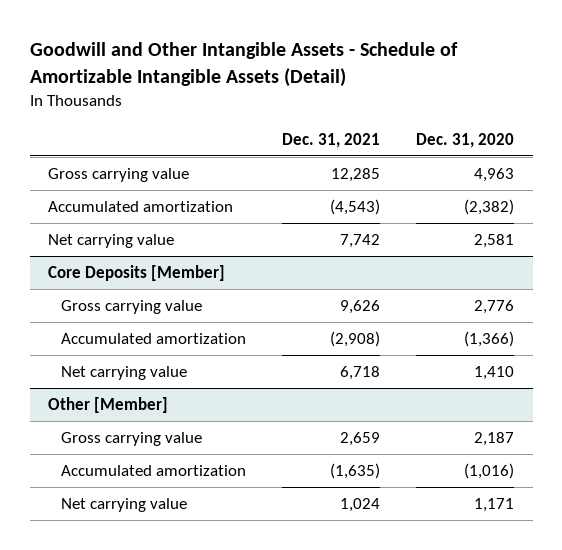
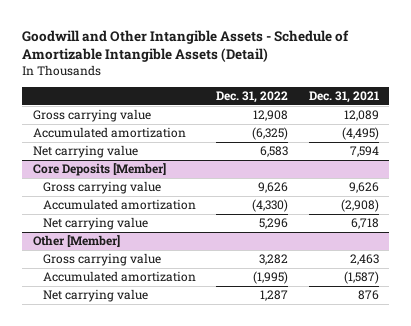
[416,132,515,148] Dec. 31, 2020 -> none
none -> [216,91,289,104] Dec. 31, 2022
[331,168,381,183] 12,285 -> [343,110,379,122] 12,089
[330,199,381,216] (4,543) -> [341,127,379,141] (4,495)
[340,234,381,249] 7,742 -> [349,146,379,158] 7,594
[340,432,381,447] 2,659 -> [349,254,379,266] 2,463
[330,463,381,480] (1,635) -> [343,271,379,285] (1,587)
[340,498,381,513] 1,024 -> [357,290,379,301] 876

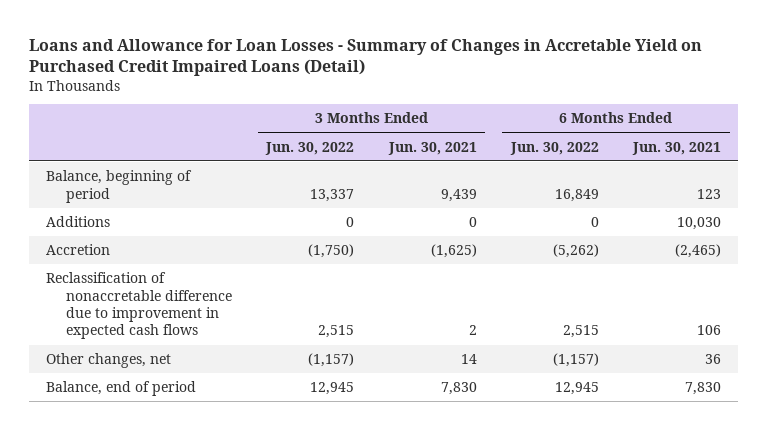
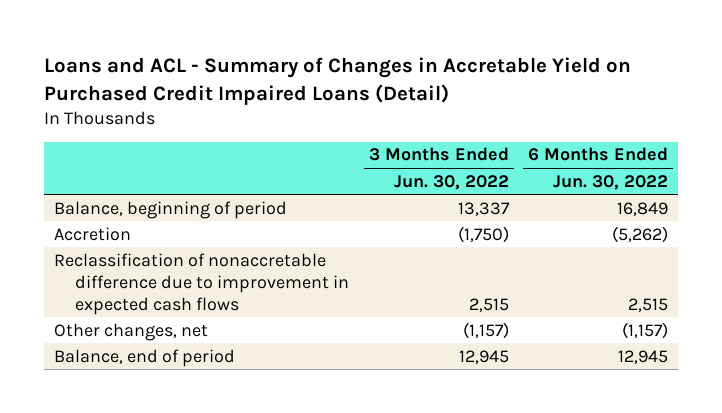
[29,38,703,76] Loans and Allowance for Loan Losses - Summary of Changes in Accretable Yield on Purchased Credit Impaired Loans (Detail) -> [44,56,632,105] Loans and ACL - Summary of Changes in Accretable Yield on Purchased Credit Impaired Loans (Detail)
[387,141,477,155] Jun. 30, 2021 -> none
[632,141,722,155] Jun. 30, 2021 -> none
[46,216,111,228] Additions -> none

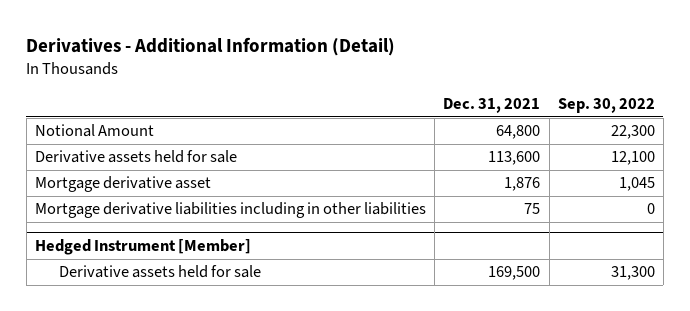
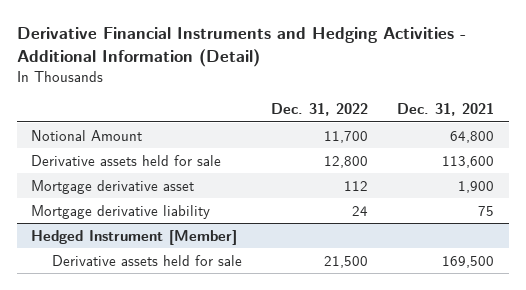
[26,36,396,56] Derivatives - Additional Information (Detail) -> [16,27,466,68] Derivative Financial Instruments and Hedging Activities - Additional Information (Detail)
[557,98,655,114] Sep. 30, 2022 -> none
none -> [271,103,369,117] Dec. 31, 2022
[504,177,541,192] 1,876 -> [458,180,495,193] 1,900
[34,202,426,219] Mortgage derivative liabilities including in other liabilities -> [31,204,211,219] Mortgage derivative liability

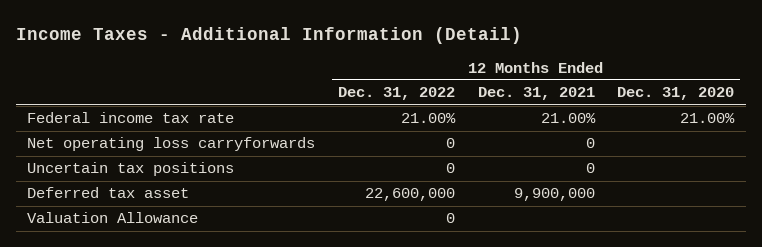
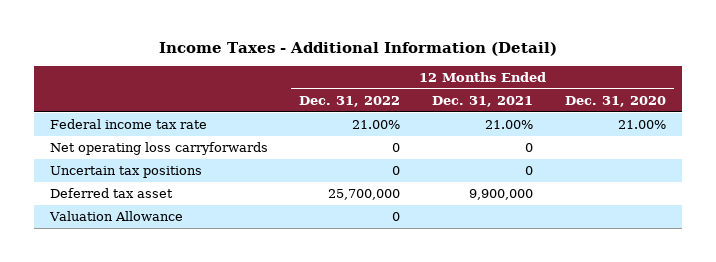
[364,188,455,202] 22,600,000 -> [328,189,401,201] 25,700,000

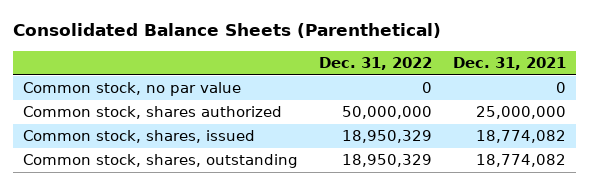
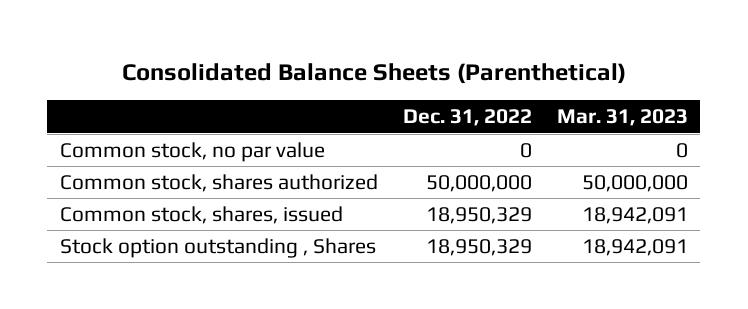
[452,57,566,71] Dec. 31, 2021 -> none
none -> [556,109,688,127] Mar. 31, 2023
[23,154,299,169] Common stock, shares, outstanding -> [59,238,376,259] Stock option outstanding , Shares

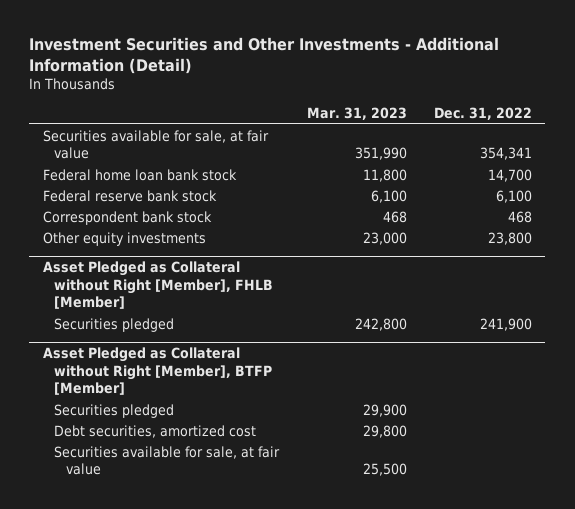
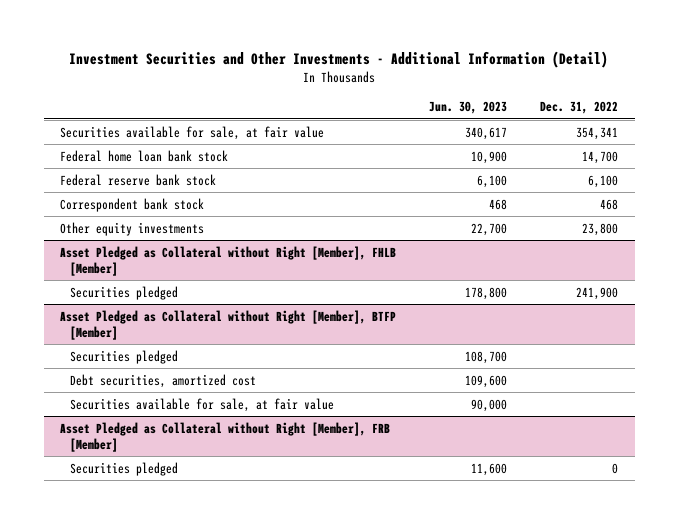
[306,106,407,120] Mar. 31, 2023 -> none
none -> [429,101,508,115] Jun. 30, 2023
none -> [60,421,391,452] Asset Pledged as Collateral without Right [Member], FRB [Member]
none -> [69,461,178,476] Securities pledged

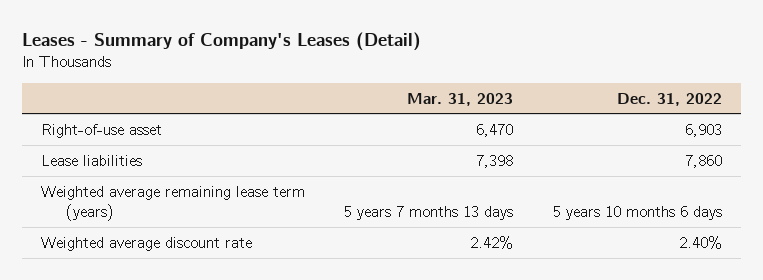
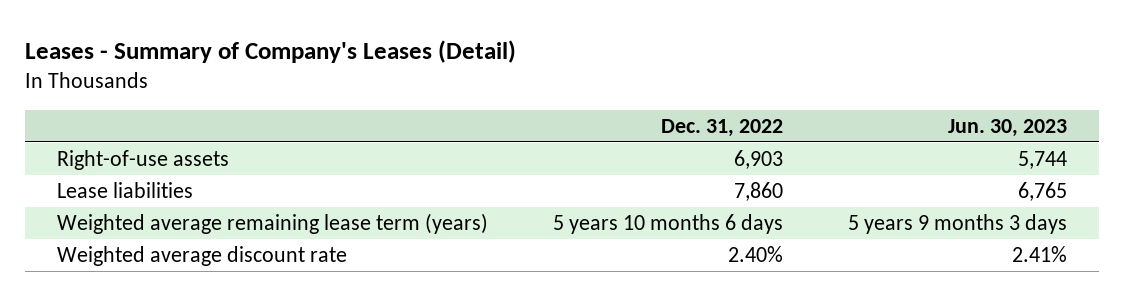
[407,92,514,106] Mar. 31, 2023 -> none
none -> [947,118,1067,137] Jun. 30, 2023
[41,123,163,138] Right-of-use asset -> [57,150,230,171] Right-of-use assets

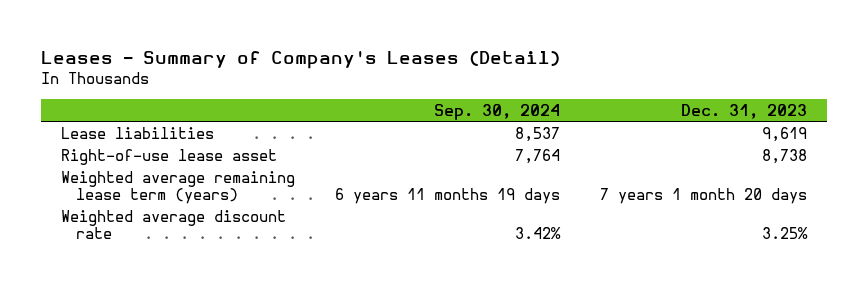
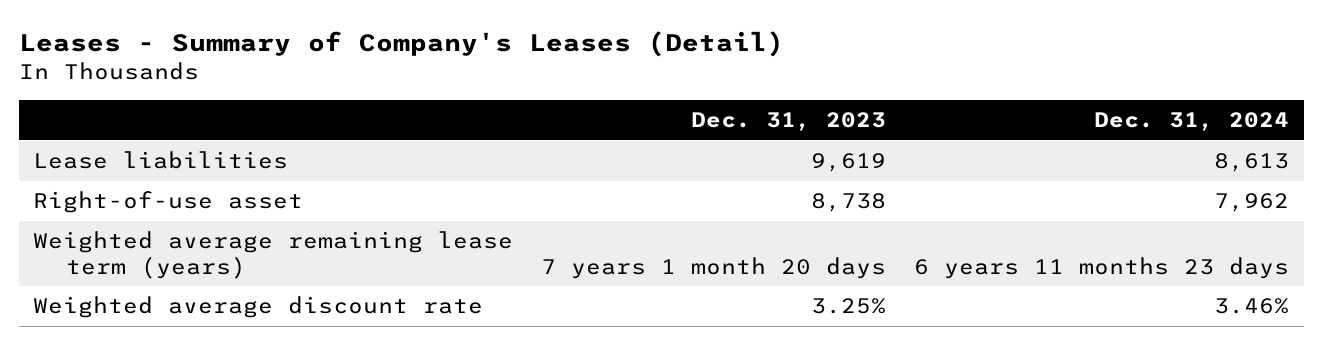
[433,103,560,120] Sep. 30, 2024 -> none
none -> [1094,112,1290,132] Dec. 31, 2024
[60,148,277,165] Right-of-use lease asset -> [32,191,303,214] Right-of-use asset

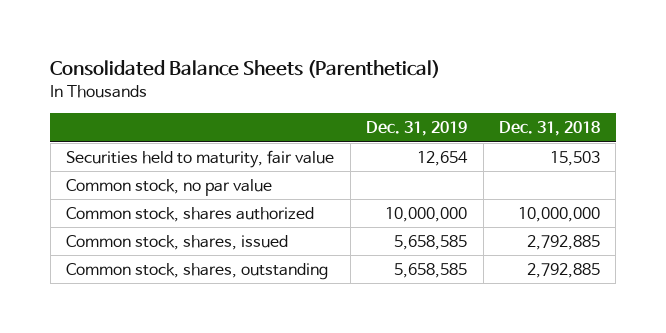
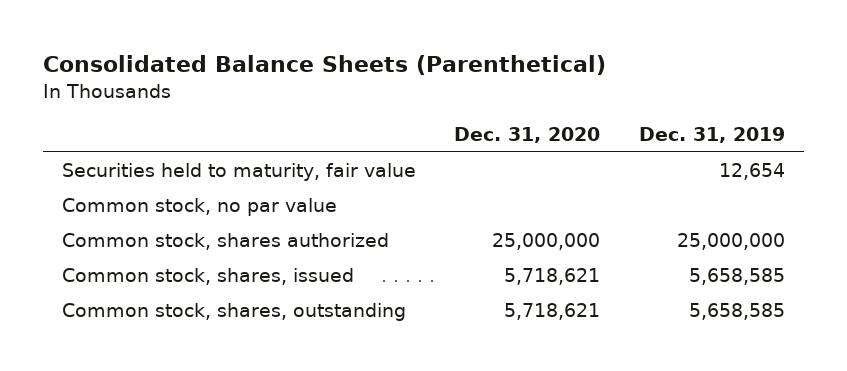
[499,121,601,137] Dec. 31, 2018 -> none
none -> [454,126,601,143] Dec. 31, 2020
[385,206,468,222] 10,000,000 -> [676,233,785,251] 25,000,000

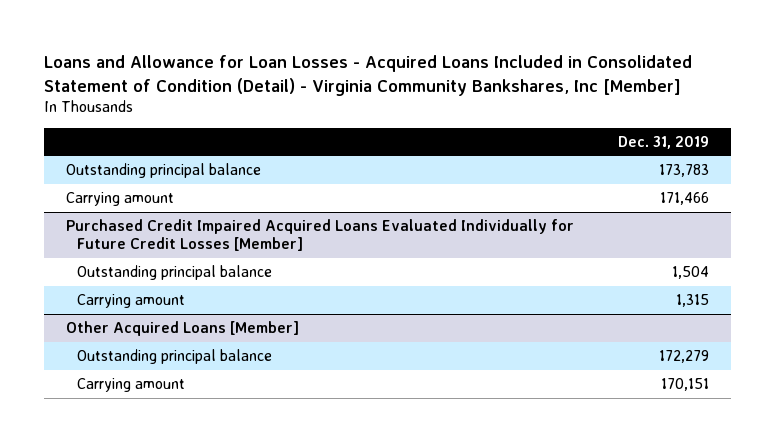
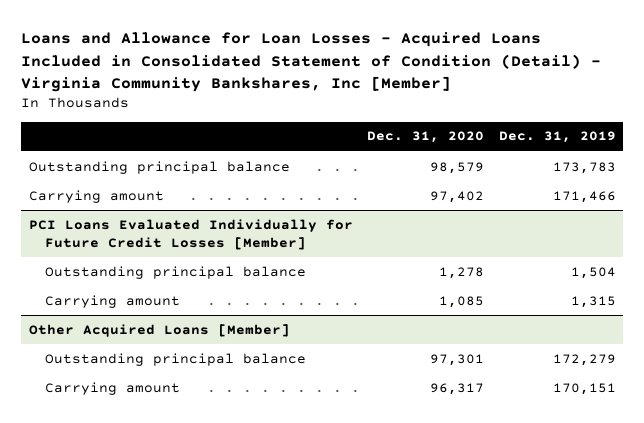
none -> [367,131,485,144] Dec. 31, 2020
[65,218,574,252] Purchased Credit Impaired Acquired Loans Evaluated Individually for Future Credit Losses [Member] -> [28,218,353,251] PCI Loans Evaluated Individually for Future Credit Losses [Member]

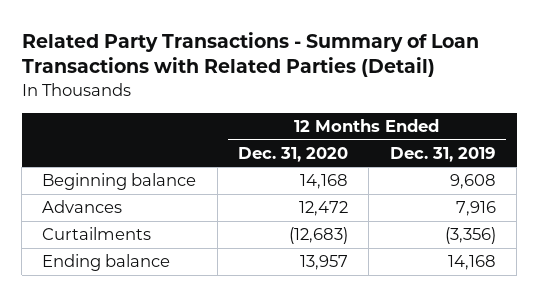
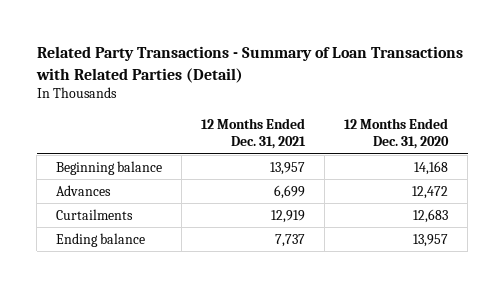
[389,146,496,162] Dec. 31, 2019 -> none
none -> [201,117,307,150] 12 Months Ended Dec. 31, 2021
[289,227,349,245] (12,683) -> [413,208,449,223] 12,683

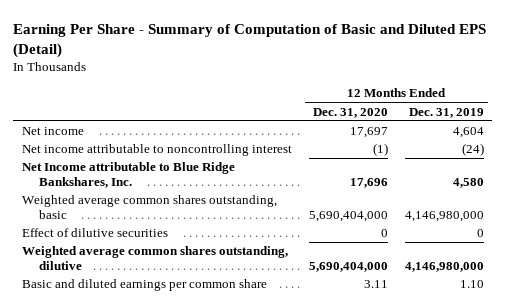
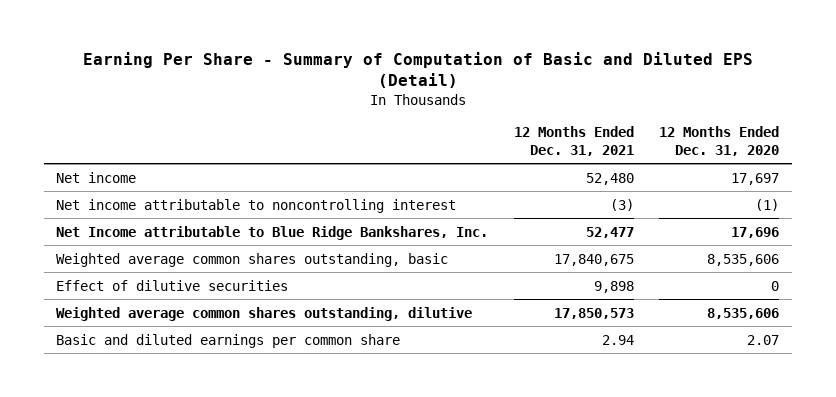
[408,107,484,118] Dec. 31, 2019 -> none
none -> [513,126,634,156] 12 Months Ended Dec. 31, 2021
[308,211,388,223] 5,690,404,000 -> [707,253,780,266] 8,535,606
[308,262,388,273] 5,690,404,000 -> [707,307,780,319] 8,535,606
[363,280,388,289] 3.11 -> [747,334,780,345] 2.07

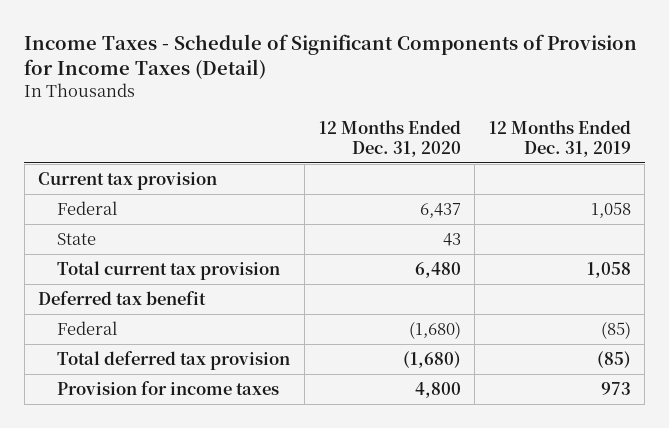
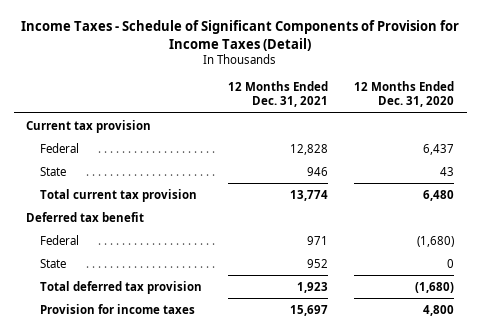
[488,119,631,157] 12 Months Ended Dec. 31, 2019 -> none
none -> [227,81,328,108] 12 Months Ended Dec. 31, 2021
none -> [39,258,66,268] State

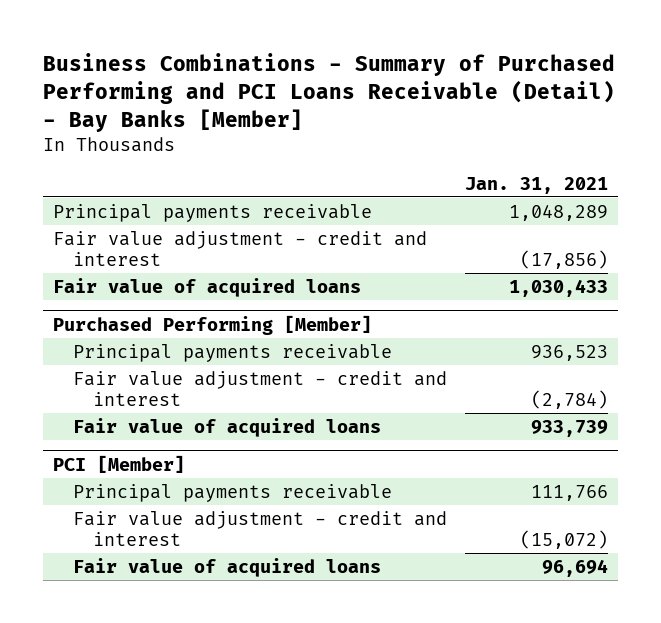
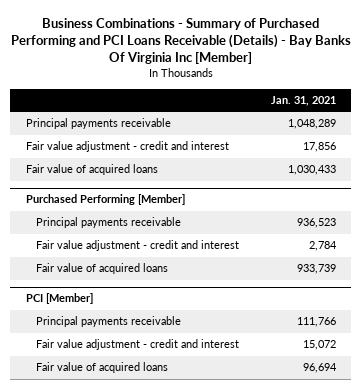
[43,53,616,133] Business Combinations - Summary of Purchased Performing and PCI Loans Receivable (Detail) - Bay Banks [Member] -> [10,17,351,65] Business Combinations - Summary of Purchased Performing and PCI Loans Receivable (Details) - Bay Banks Of Virginia Inc [Member]
[520,249,609,269] (17,856) -> [302,142,336,153] 17,856
[531,389,609,409] (2,784) -> [308,241,337,252] 2,784
[520,529,609,549] (15,072) -> [302,340,336,351] 15,072

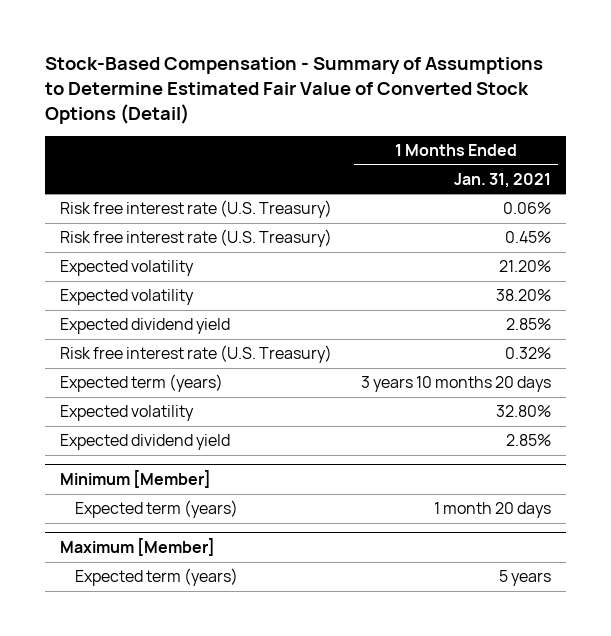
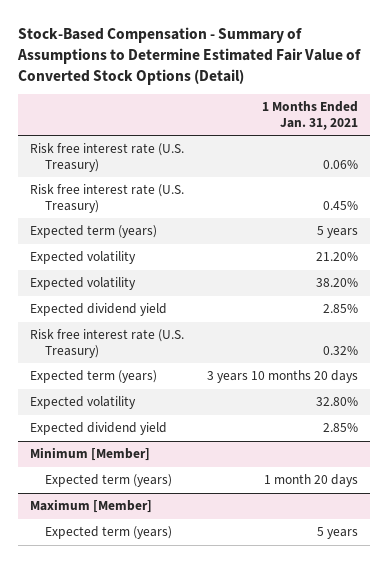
none -> [29,225,157,239] Expected term (years)

